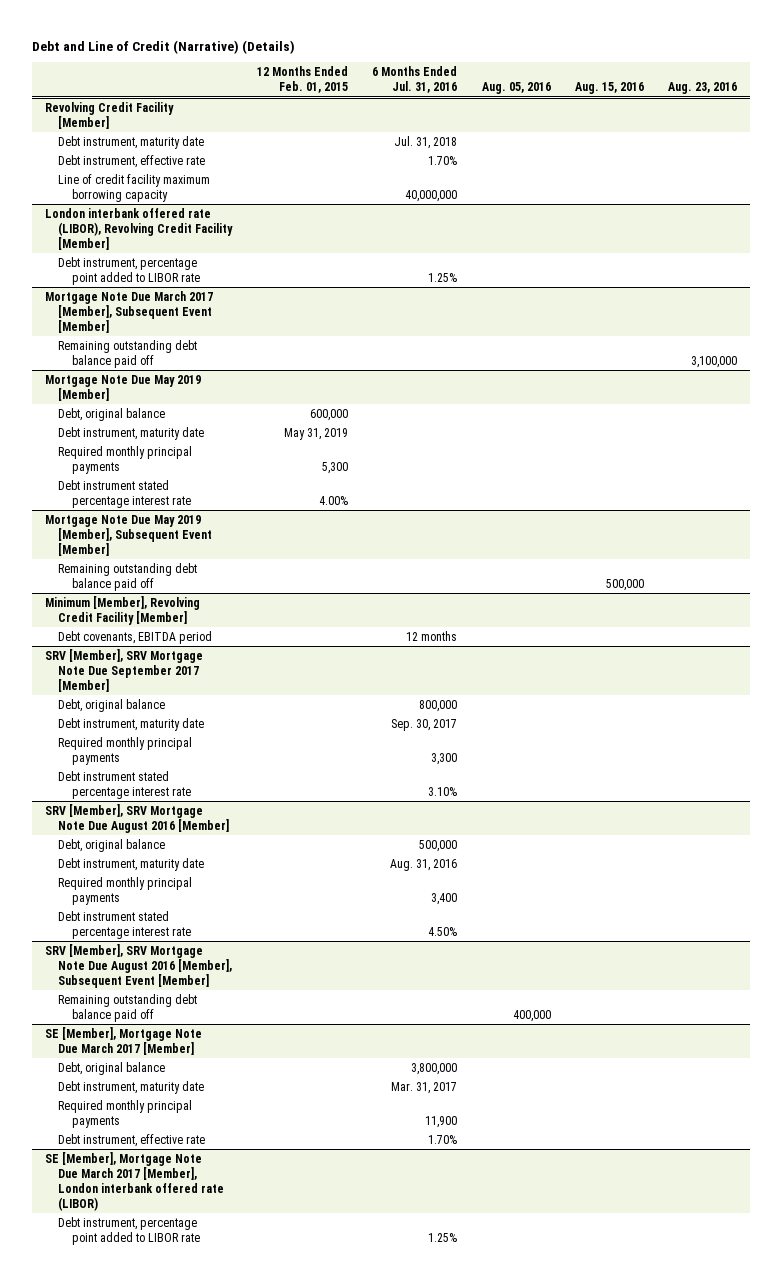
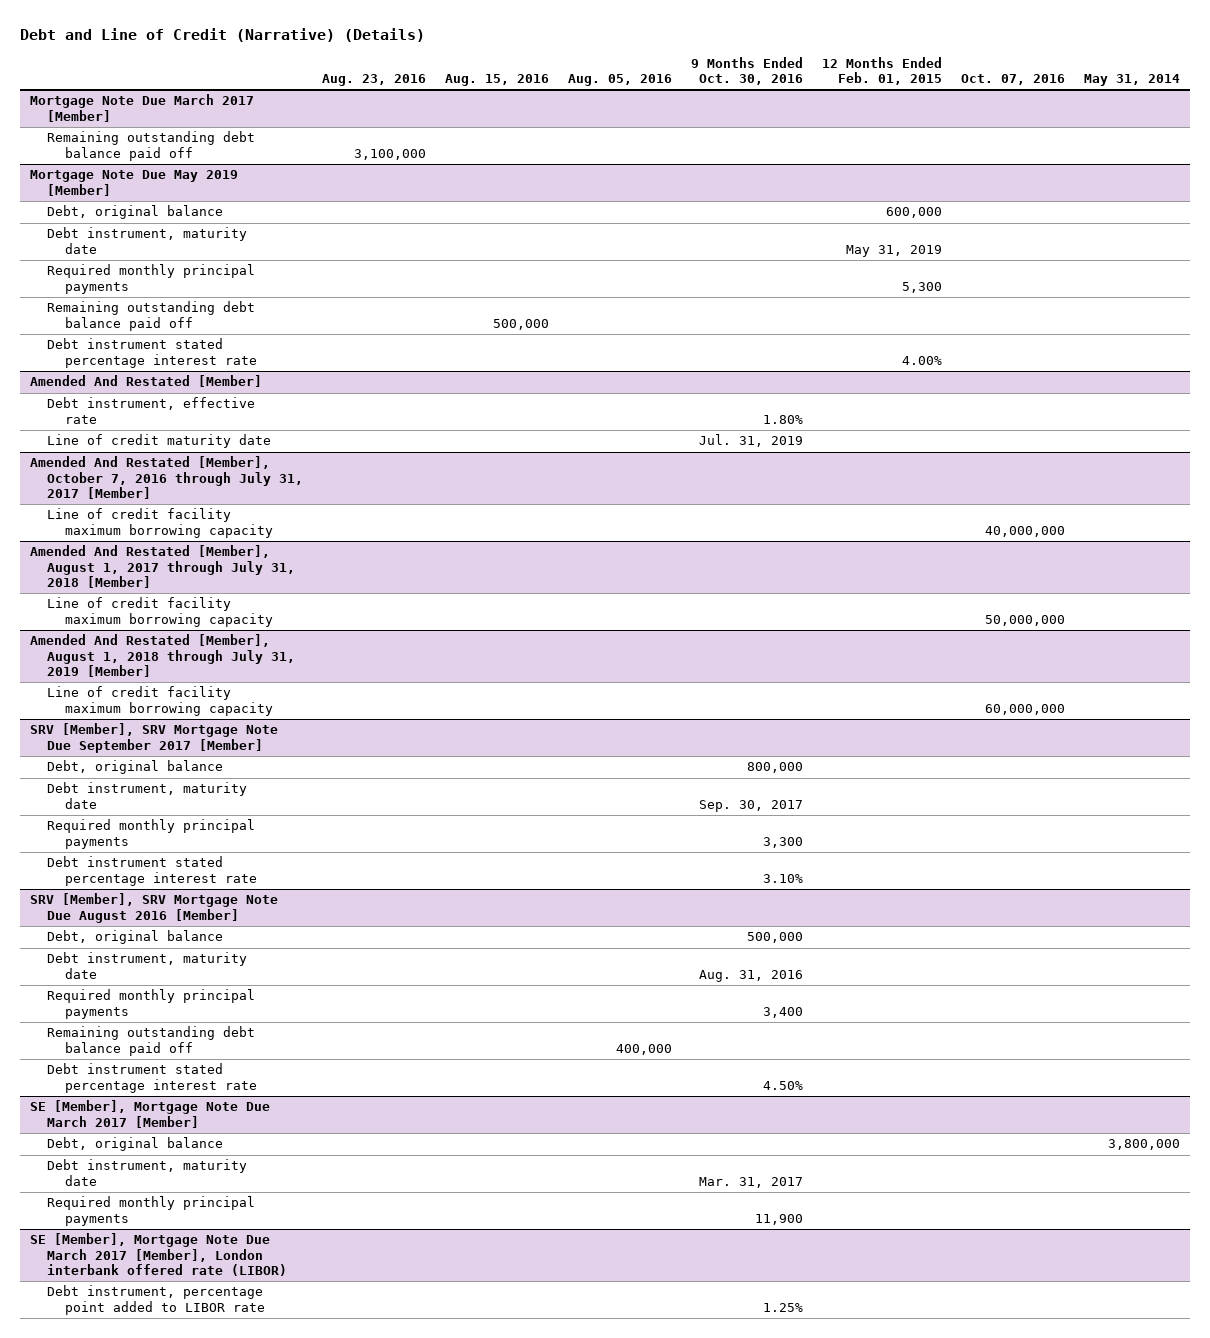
[372,66,458,94] 6 Months Ended Jul. 31, 2016 -> none
none -> [691,56,804,86] 9 Months Ended Oct. 30, 2016
none -> [961,74,1066,86] Oct. 07, 2016
none -> [1084,74,1181,87] May 31, 2014
[44,101,174,129] Revolving Credit Facility [Member] -> none
[58,135,205,149] Debt instrument, maturity date -> none
[58,154,206,168] Debt instrument, effective rate -> none
[58,173,211,202] Line of credit facility maximum borrowing capacity -> none
[44,207,234,250] London interbank offered rate (LIBOR), Revolving Credit Facility [Member] -> none
[58,256,201,285] Debt instrument, percentage point added to LIBOR rate -> none
[44,290,213,333] Mortgage Note Due March 2017 [Member], Subsequent Event [Member] -> [29,94,254,122] Mortgage Note Due March 2017 [Member]
none -> [47,301,256,331] Remaining outstanding debt balance paid off
[44,514,213,556] Mortgage Note Due May 2019 [Member], Subsequent Event [Member] -> none
[58,562,198,591] Remaining outstanding debt balance paid off -> none
[44,595,200,625] Minimum [Member], Revolving Credit Facility [Member] -> none
[58,630,213,644] Debt covenants, EBITDA period -> none
none -> [29,375,262,388] Amended And Restated [Member]
none -> [47,397,256,424] Debt instrument, effective rate
none -> [47,434,272,449] Line of credit maturity date
none -> [29,456,304,500] Amended And Restated [Member], October 7, 2016 through July 31, 2017 [Member]
none -> [47,508,274,538] Line of credit facility maximum borrowing capacity
none -> [29,545,296,589] Amended And Restated [Member], August 1, 2017 through July 31, 2018 [Member]
none -> [47,597,274,627] Line of credit facility maximum borrowing capacity
none -> [29,634,296,678] Amended And Restated [Member], August 1, 2018 through July 31, 2019 [Member]
none -> [47,686,274,716] Line of credit facility maximum borrowing capacity
none -> [47,1026,256,1056] Remaining outstanding debt balance paid off
[44,943,233,988] SRV [Member], SRV Mortgage Note Due August 2016 [Member], Subsequent Event [Member] -> none
[58,993,198,1022] Remaining outstanding debt balance paid off -> none
[58,1133,206,1147] Debt instrument, effective rate -> none

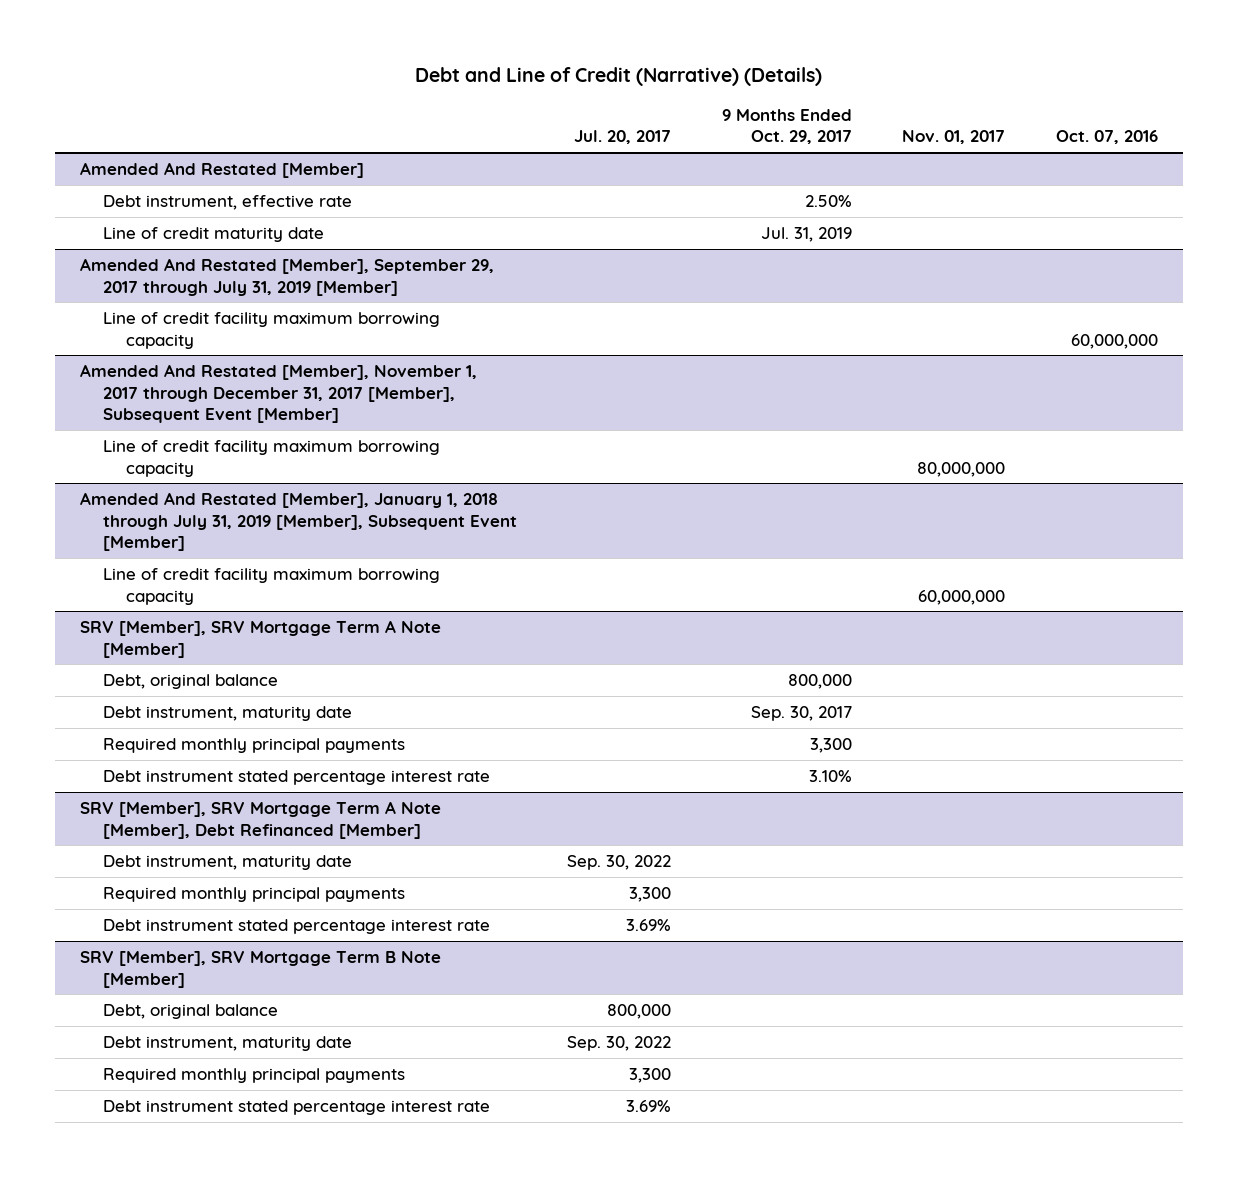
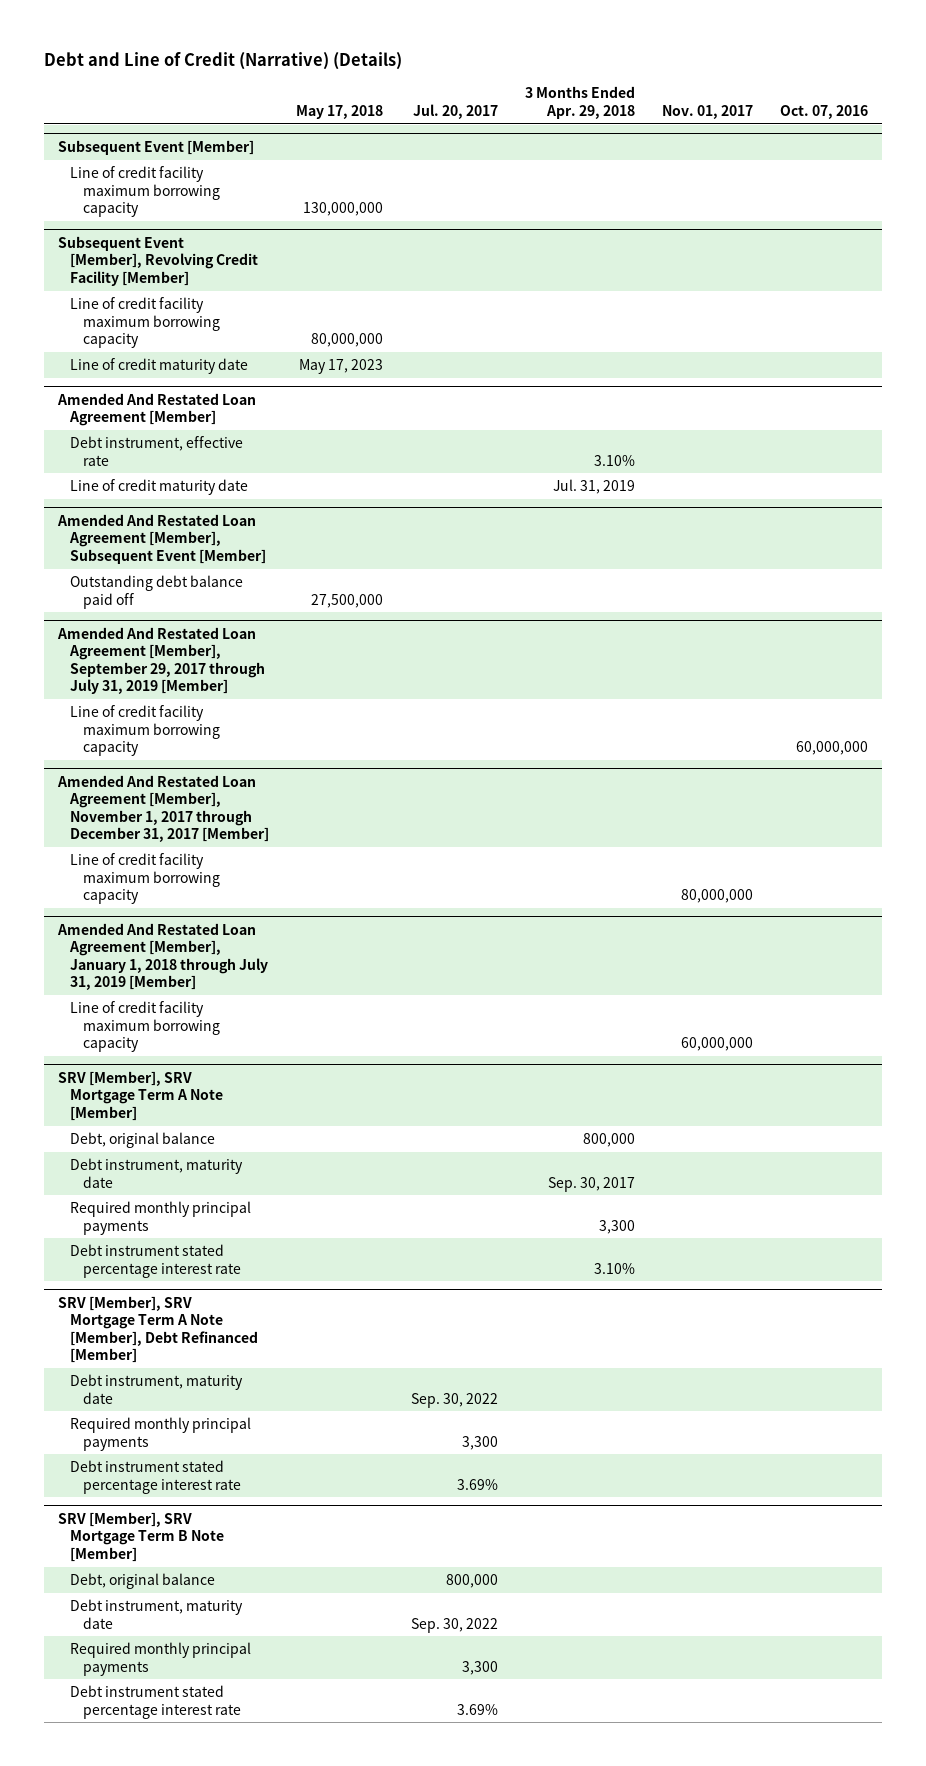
[721,108,852,145] 9 Months Ended Oct. 29, 2017 -> none
none -> [296,104,384,119] May 17, 2018
none -> [524,86,635,119] 3 Months Ended Apr. 29, 2018
none -> [57,139,254,155] Subsequent Event [Member]
none -> [70,166,220,217] Line of credit facility maximum borrowing capacity
none -> [57,235,259,286] Subsequent Event [Member], Revolving Credit Facility [Member]
none -> [70,297,220,348] Line of credit facility maximum borrowing capacity
none -> [70,358,249,375] Line of credit maturity date
[80,161,365,178] Amended And Restated [Member] -> [56,392,256,427] Amended And Restated Loan Agreement [Member]
none -> [56,513,267,564] Amended And Restated Loan Agreement [Member], Subsequent Event [Member]
none -> [70,575,244,609] Outstanding debt balance paid off
[80,257,495,296] Amended And Restated [Member], September 29, 2017 through July 31, 2019 [Member] -> [56,626,266,695] Amended And Restated Loan Agreement [Member], September 29, 2017 through July 31, 2019 [Member]
[80,363,478,424] Amended And Restated [Member], November 1, 2017 through December 31, 2017 [Member], Subsequent Event [Member] -> [56,774,270,843] Amended And Restated Loan Agreement [Member], November 1, 2017 through December 31, 2017 [Member]
[80,491,518,552] Amended And Restated [Member], January 1, 2018 through July 31, 2019 [Member], Subsequent Event [Member] -> [56,922,269,991] Amended And Restated Loan Agreement [Member], January 1, 2018 through July 31, 2019 [Member]

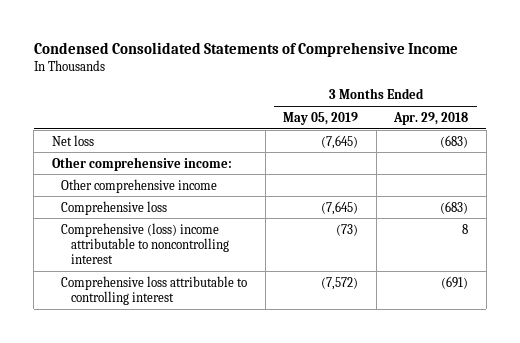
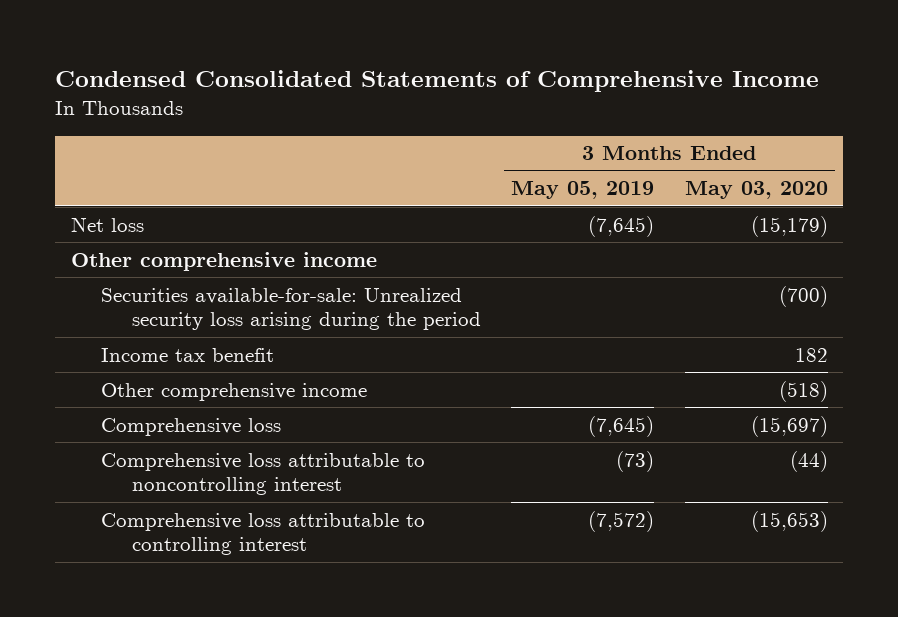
[393,111,469,125] Apr. 29, 2018 -> none
none -> [684,181,828,200] May 03, 2020
[51,156,232,171] Other comprehensive income: -> none
none -> [101,287,481,331] Securities available-for-sale: Unrealized security loss arising during the period
none -> [101,347,275,362] Income tax benefit
none -> [101,382,368,401] Other comprehensive income
[61,222,229,265] Comprehensive (loss) income attributable to noncontrolling interest -> [101,452,426,496] Comprehensive loss attributable to noncontrolling interest

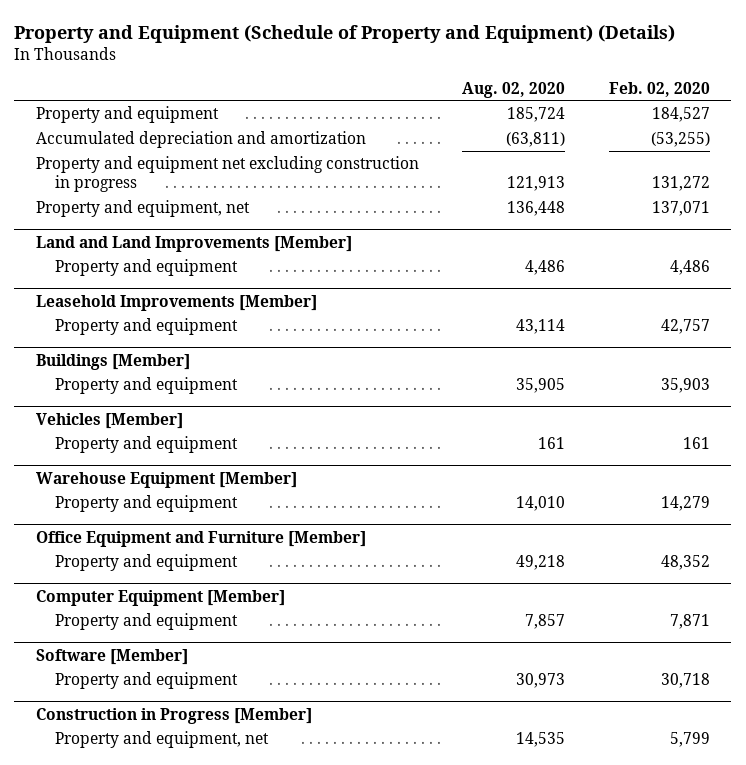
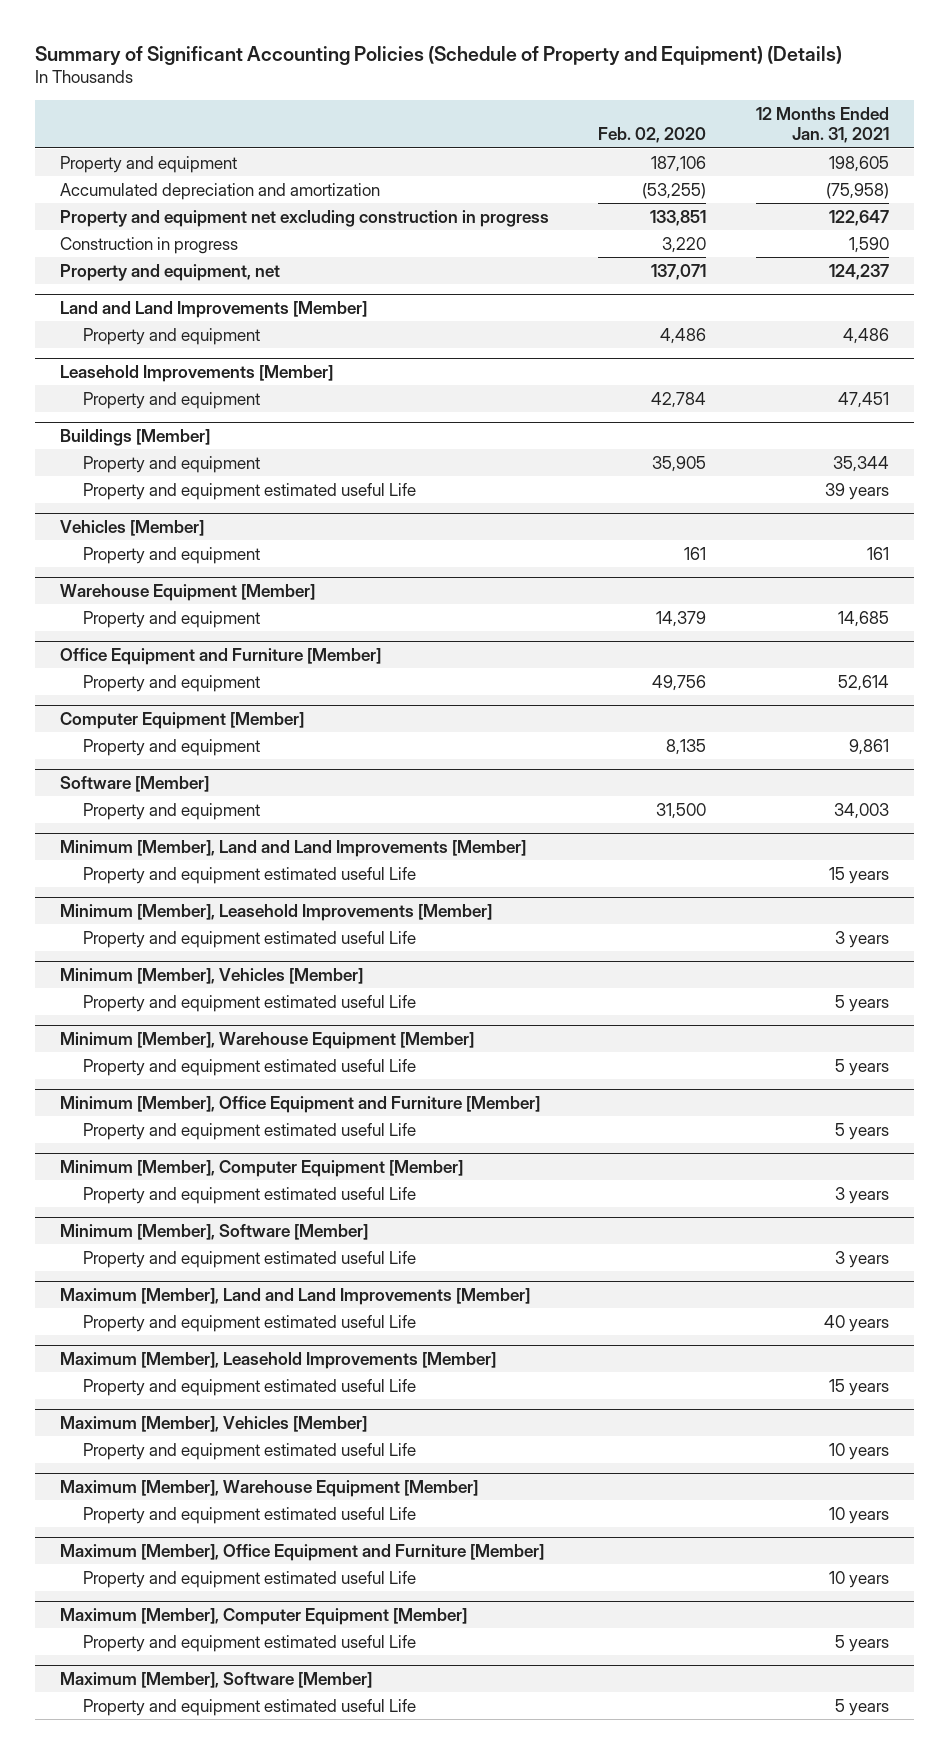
[14,24,676,43] Property and Equipment (Schedule of Property and Equipment) (Details) -> [34,45,842,65] Summary of Significant Accounting Policies (Schedule of Property and Equipment) (Details)
[462,81,566,98] Aug. 02, 2020 -> none
none -> [756,107,890,144] 12 Months Ended Jan. 31, 2021
[651,107,710,123] 184,527 -> [651,155,707,172] 187,106
[651,175,710,191] 131,272 -> [650,209,707,226] 133,851
none -> [59,236,238,254] Construction in progress
[660,319,710,335] 42,757 -> [651,391,707,408] 42,784
[660,378,710,394] 35,903 -> [652,455,707,472] 35,905
none -> [82,482,416,500] Property and equipment estimated useful Life
[660,496,710,512] 14,279 -> [656,610,707,627] 14,379
[660,555,710,571] 48,352 -> [652,674,707,691] 49,756
[669,614,710,630] 7,871 -> [666,738,707,755] 8,135
[36,707,313,724] Construction in Progress [Member] -> none
[55,731,270,749] Property and equipment, net -> none
[660,673,710,689] 30,718 -> [656,802,707,819] 31,500
none -> [59,839,526,857] Minimum [Member], Land and Land Improvements [Member]
none -> [82,866,416,884] Property and equipment estimated useful Life
none -> [59,903,492,921] Minimum [Member], Leasehold Improvements [Member]
none -> [82,930,416,948] Property and equipment estimated useful Life
none -> [59,967,363,984] Minimum [Member], Vehicles [Member]
none -> [82,994,416,1012] Property and equipment estimated useful Life
none -> [59,1031,474,1049] Minimum [Member], Warehouse Equipment [Member]
none -> [82,1058,416,1076] Property and equipment estimated useful Life
none -> [59,1095,540,1113] Minimum [Member], Office Equipment and Furniture [Member]
none -> [82,1122,416,1140] Property and equipment estimated useful Life
none -> [59,1159,463,1177] Minimum [Member], Computer Equipment [Member]
none -> [82,1186,416,1204] Property and equipment estimated useful Life
none -> [59,1223,368,1240] Minimum [Member], Software [Member]
none -> [82,1250,416,1268] Property and equipment estimated useful Life
none -> [59,1287,530,1305] Maximum [Member], Land and Land Improvements [Member]
none -> [82,1314,416,1332] Property and equipment estimated useful Life
none -> [59,1351,496,1369] Maximum [Member], Leasehold Improvements [Member]
none -> [82,1378,416,1396] Property and equipment estimated useful Life
none -> [59,1415,367,1432] Maximum [Member], Vehicles [Member]
none -> [82,1442,416,1460] Property and equipment estimated useful Life
none -> [59,1479,478,1497] Maximum [Member], Warehouse Equipment [Member]
none -> [82,1506,416,1524] Property and equipment estimated useful Life
none -> [59,1543,544,1561] Maximum [Member], Office Equipment and Furniture [Member]
none -> [82,1570,416,1588] Property and equipment estimated useful Life
none -> [59,1607,467,1625] Maximum [Member], Computer Equipment [Member]
none -> [82,1634,416,1652] Property and equipment estimated useful Life
none -> [59,1671,372,1688] Maximum [Member], Software [Member]
none -> [82,1698,416,1716] Property and equipment estimated useful Life

